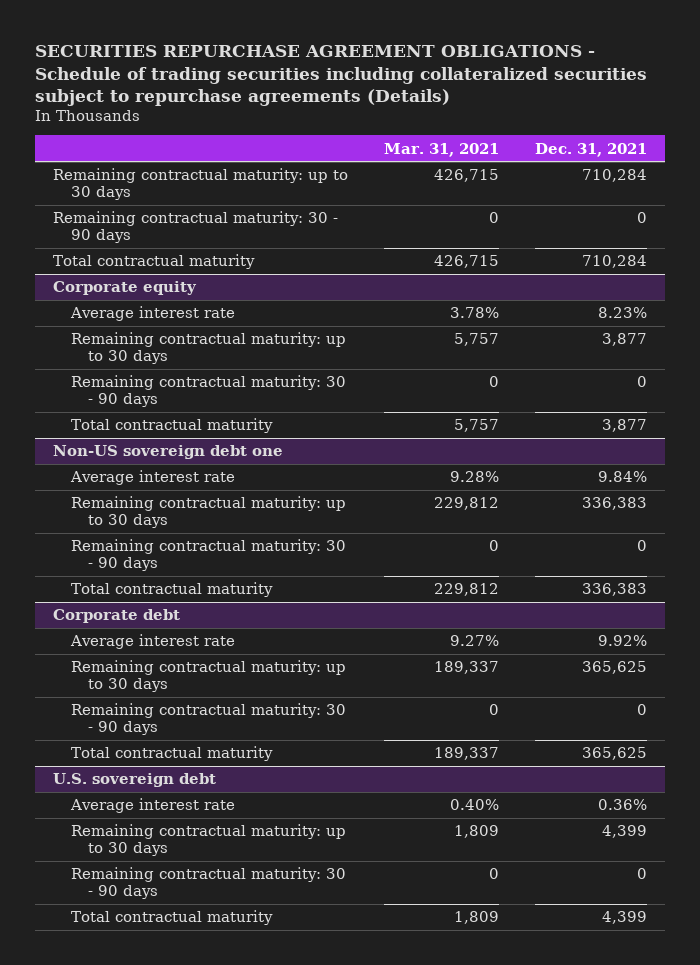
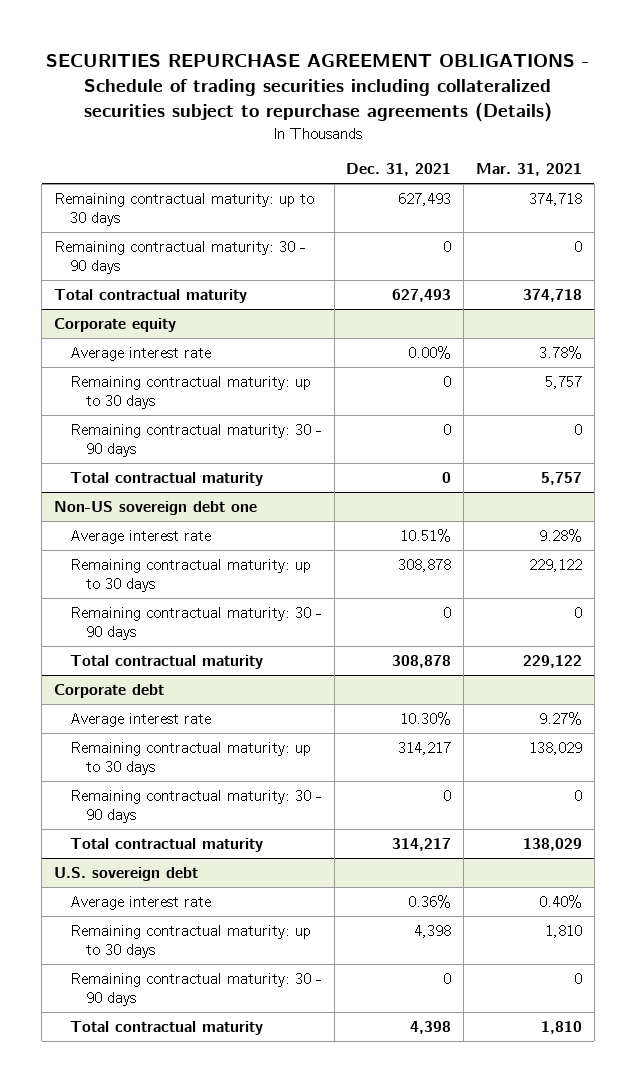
[434,169,500,183] 426,715 -> [529,192,583,206] 374,718
[581,169,647,183] 710,284 -> [398,192,452,206] 627,493
[434,255,500,269] 426,715 -> [523,288,583,302] 374,718
[581,255,647,269] 710,284 -> [392,288,452,302] 627,493
[597,307,647,319] 8.23% -> [408,345,452,359] 0.00%
[601,333,647,347] 3,877 -> [443,375,452,387] 0
[601,419,647,433] 3,877 -> [442,471,452,483] 0
[597,471,647,483] 9.84% -> [400,528,452,542] 10.51%
[434,497,500,511] 229,812 -> [529,558,583,572] 229,122
[581,497,647,511] 336,383 -> [398,558,452,572] 308,878
[434,583,500,597] 229,812 -> [523,654,583,668] 229,122
[581,583,647,597] 336,383 -> [392,654,452,668] 308,878
[597,635,647,647] 9.92% -> [400,711,452,725] 10.30%
[434,661,500,675] 189,337 -> [529,741,583,755] 138,029
[581,661,647,675] 365,625 -> [398,741,452,755] 314,217
[434,747,500,761] 189,337 -> [523,837,583,851] 138,029
[581,747,647,761] 365,625 -> [392,837,452,851] 314,217
[454,825,500,839] 1,809 -> [545,924,583,938] 1,810
[601,825,647,839] 4,399 -> [414,924,452,938] 4,398
[454,911,500,925] 1,809 -> [541,1020,583,1034] 1,810
[601,911,647,925] 4,399 -> [410,1020,452,1034] 4,398

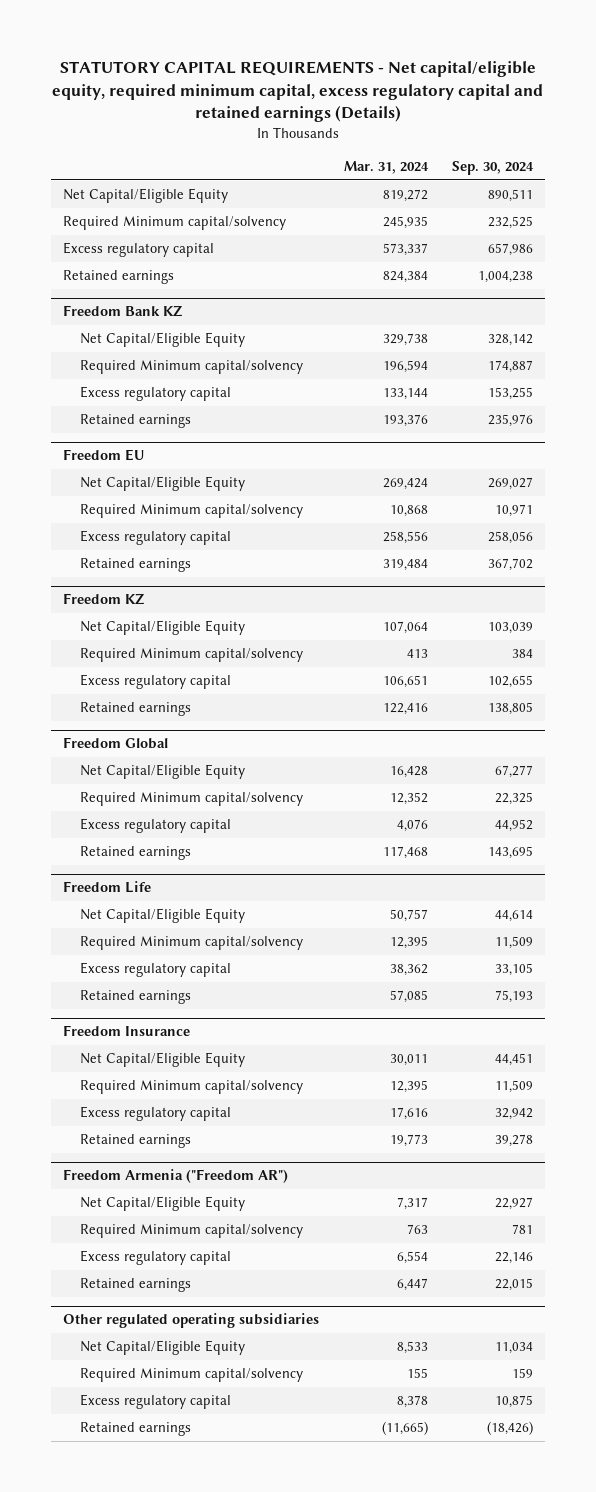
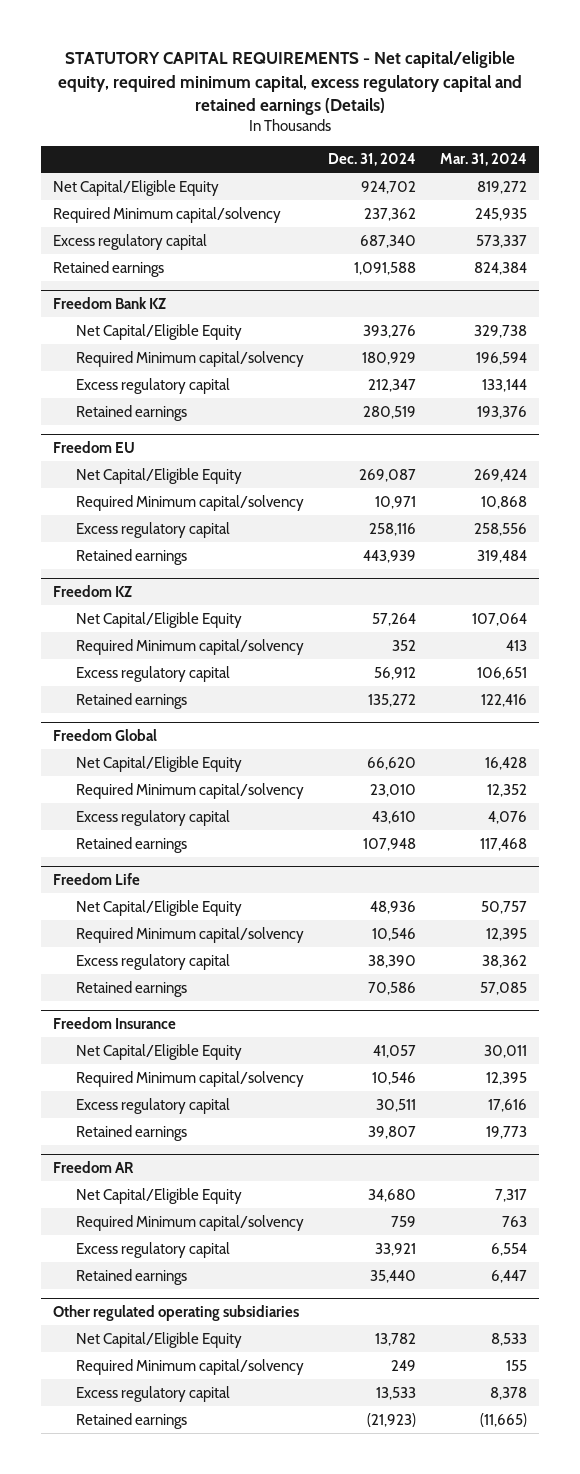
[452,161,535,176] Sep. 30, 2024 -> none
none -> [327,153,416,167] Dec. 31, 2024
[62,1169,288,1184] Freedom Armenia ("Freedom AR") -> [53,1161,135,1174] Freedom AR

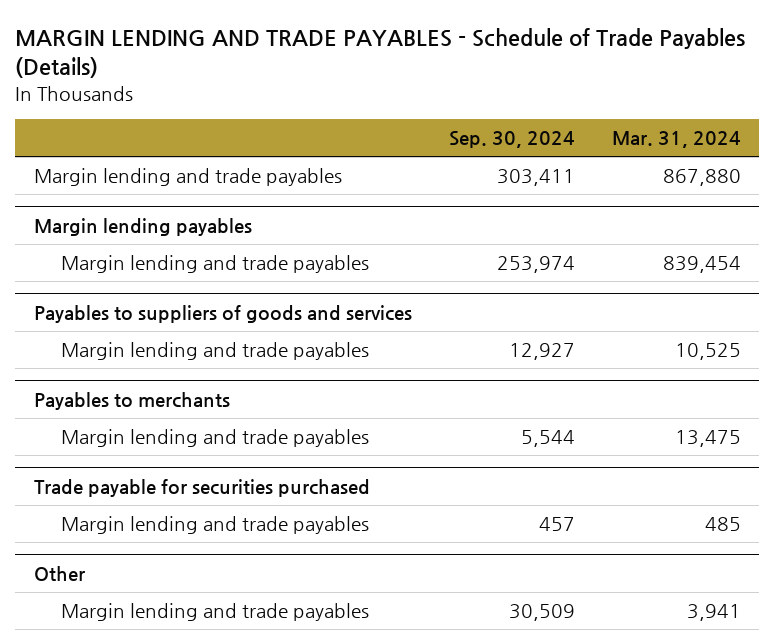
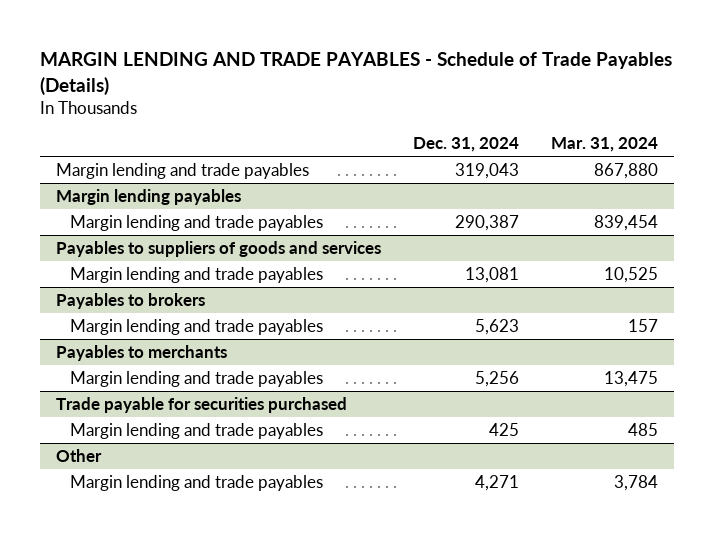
[448,131,575,149] Sep. 30, 2024 -> none
none -> [413,137,520,153] Dec. 31, 2024
none -> [56,292,206,309] Payables to brokers
none -> [69,318,323,335] Margin lending and trade payables
[686,604,741,622] 3,941 -> [614,474,659,491] 3,784

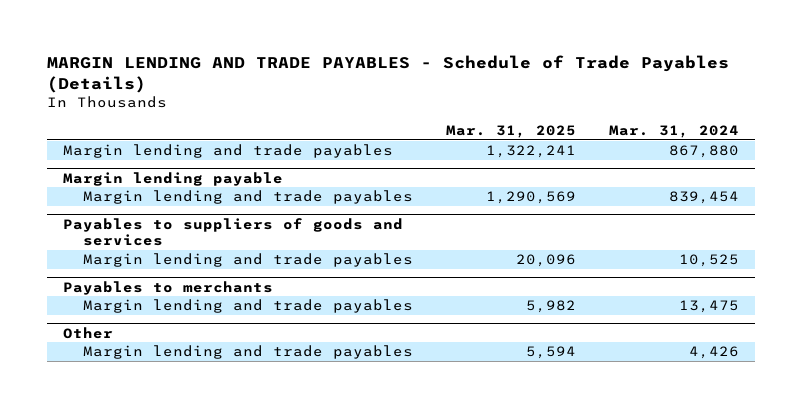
[413,137,520,153] Dec. 31, 2024 -> none
none -> [445,124,576,138] Mar. 31, 2025
[56,188,242,205] Margin lending payables -> [62,171,283,186] Margin lending payable
[56,292,206,309] Payables to brokers -> none
[69,318,323,335] Margin lending and trade payables -> none
[56,396,348,413] Trade payable for securities purchased -> none
[69,422,323,439] Margin lending and trade payables -> none
[614,474,659,491] 3,784 -> [688,346,739,360] 4,426

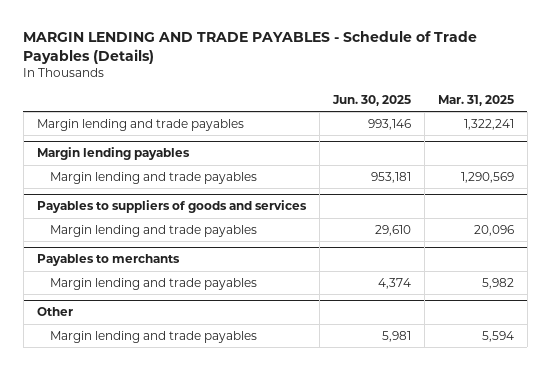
[608,124,739,138] Mar. 31, 2024 -> none
none -> [331,95,411,107] Jun. 30, 2025
[62,171,283,186] Margin lending payable -> [36,147,190,161] Margin lending payables

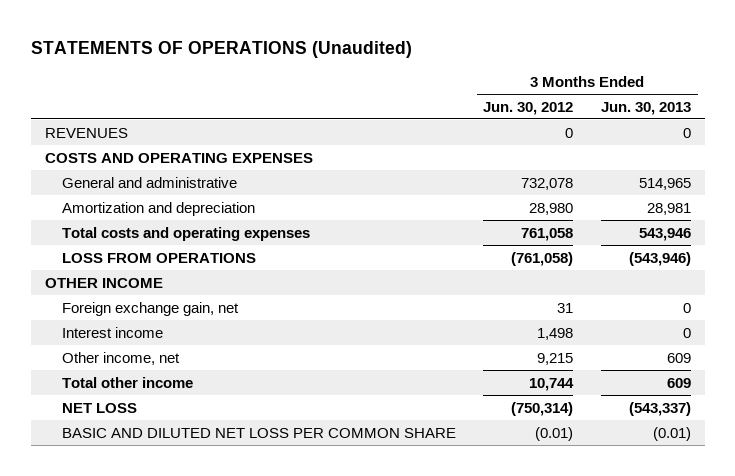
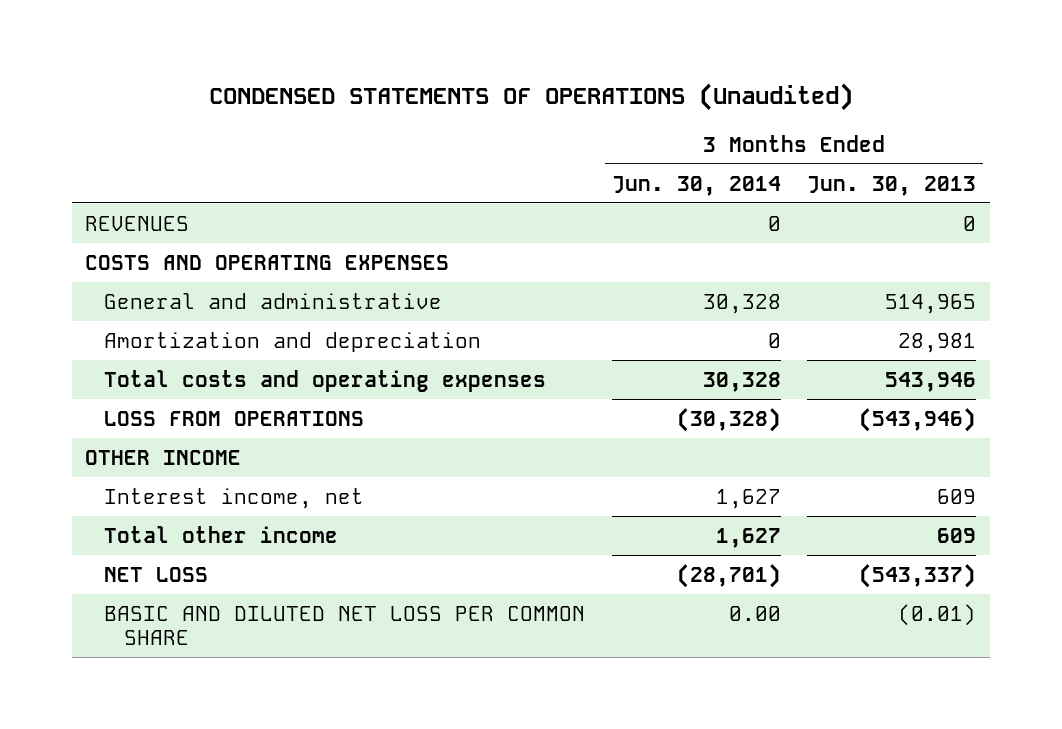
[30,41,412,59] STATEMENTS OF OPERATIONS (Unaudited) -> [208,83,853,112] CONDENSED STATEMENTS OF OPERATIONS (Unaudited)
[483,101,574,115] Jun. 30, 2012 -> none
none -> [611,175,781,196] Jun. 30, 2014
[61,301,239,316] Foreign exchange gain, net -> none
[61,351,180,365] Other income, net -> none
[61,326,163,338] Interest income -> [104,487,365,509] Interest income, net
[682,327,691,338] 0 -> [937,488,977,504] 609

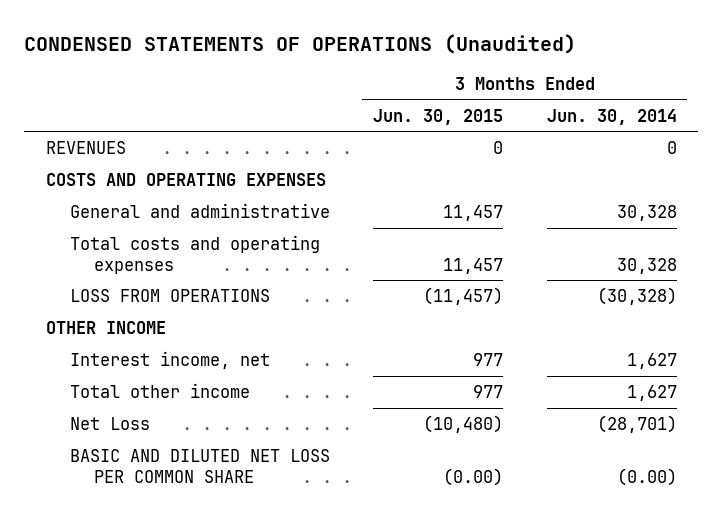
[807,175,977,196] Jun. 30, 2013 -> none
none -> [373,108,504,125] Jun. 30, 2015
[104,331,482,352] Amortization and depreciation -> none
[104,566,209,582] NET LOSS -> [69,417,150,431] Net Loss
[728,605,781,621] 0.00 -> [616,467,677,486] (0.00)

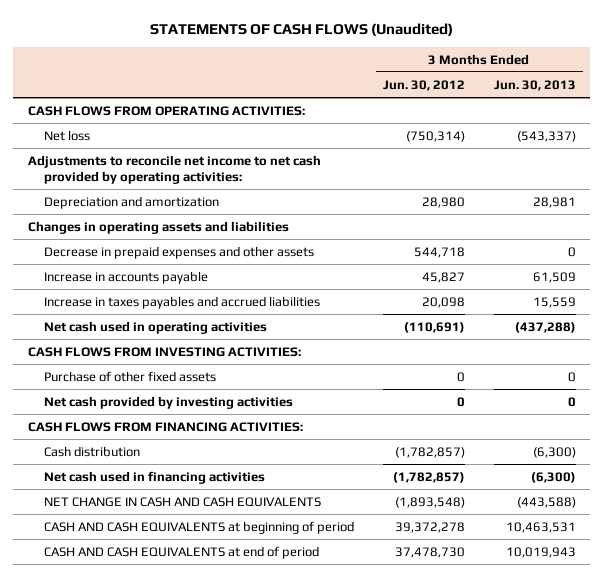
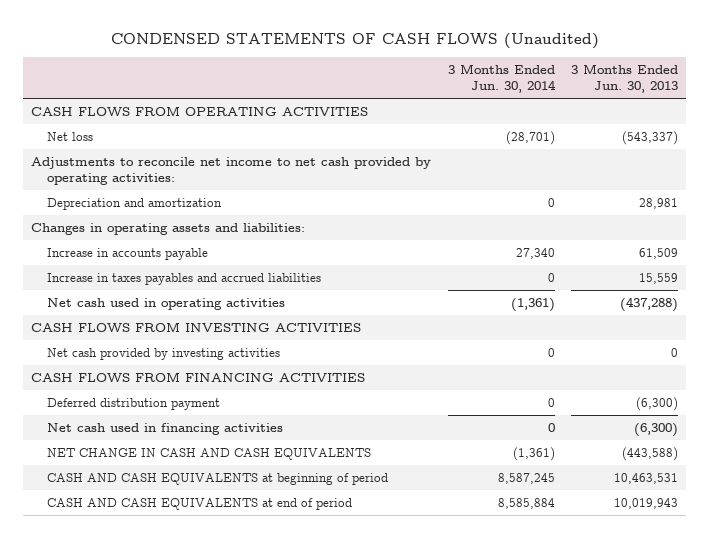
[149,22,453,36] STATEMENTS OF CASH FLOWS (Unaudited) -> [110,32,599,49] CONDENSED STATEMENTS OF CASH FLOWS (Unaudited)
[382,79,465,91] Jun. 30, 2012 -> none
none -> [447,64,556,94] 3 Months Ended Jun. 30, 2014
[27,105,305,116] CASH FLOWS FROM OPERATING ACTIVITIES: -> [31,106,369,117] CASH FLOWS FROM OPERATING ACTIVITIES
[44,245,315,259] Decrease in prepaid expenses and other assets -> none
[27,220,289,234] Changes in operating assets and liabilities -> [31,223,306,236] Changes in operating assets and liabilities:
[44,370,217,382] Purchase of other fixed assets -> none
[27,346,301,357] CASH FLOWS FROM INVESTING ACTIVITIES: -> [31,322,362,333] CASH FLOWS FROM INVESTING ACTIVITIES
[27,421,303,432] CASH FLOWS FROM FINANCING ACTIVITIES: -> [31,372,366,383] CASH FLOWS FROM FINANCING ACTIVITIES
[44,445,141,457] Cash distribution -> [46,398,220,411] Deferred distribution payment

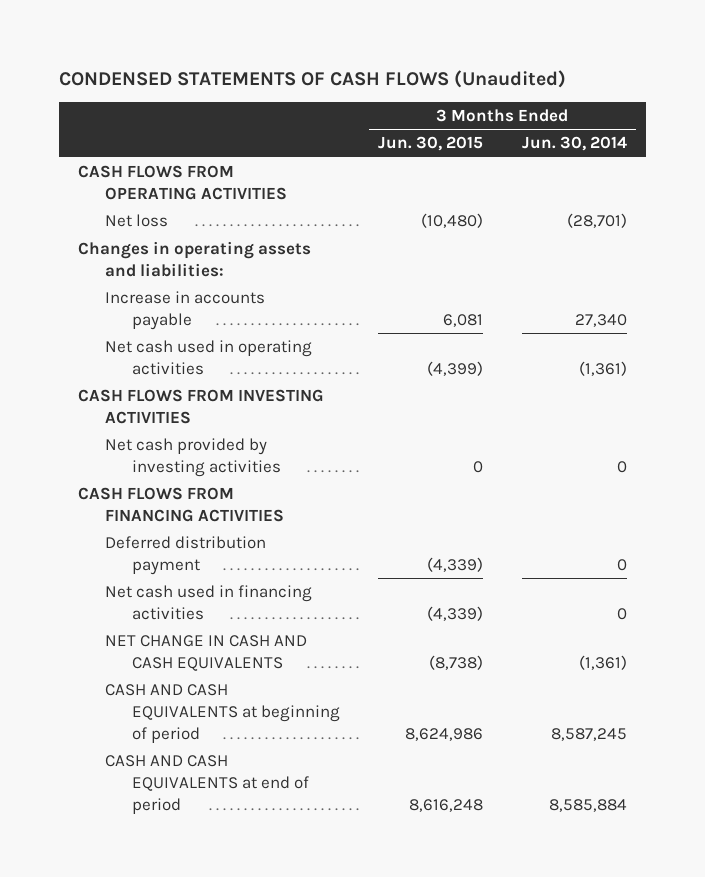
[570,64,678,94] 3 Months Ended Jun. 30, 2013 -> none
none -> [378,136,484,152] Jun. 30, 2015
[31,157,432,185] Adjustments to reconcile net income to net cash provided by operating activities: -> none
[46,198,222,211] Depreciation and amortization -> none
[46,273,321,286] Increase in taxes payables and accrued liabilities -> none

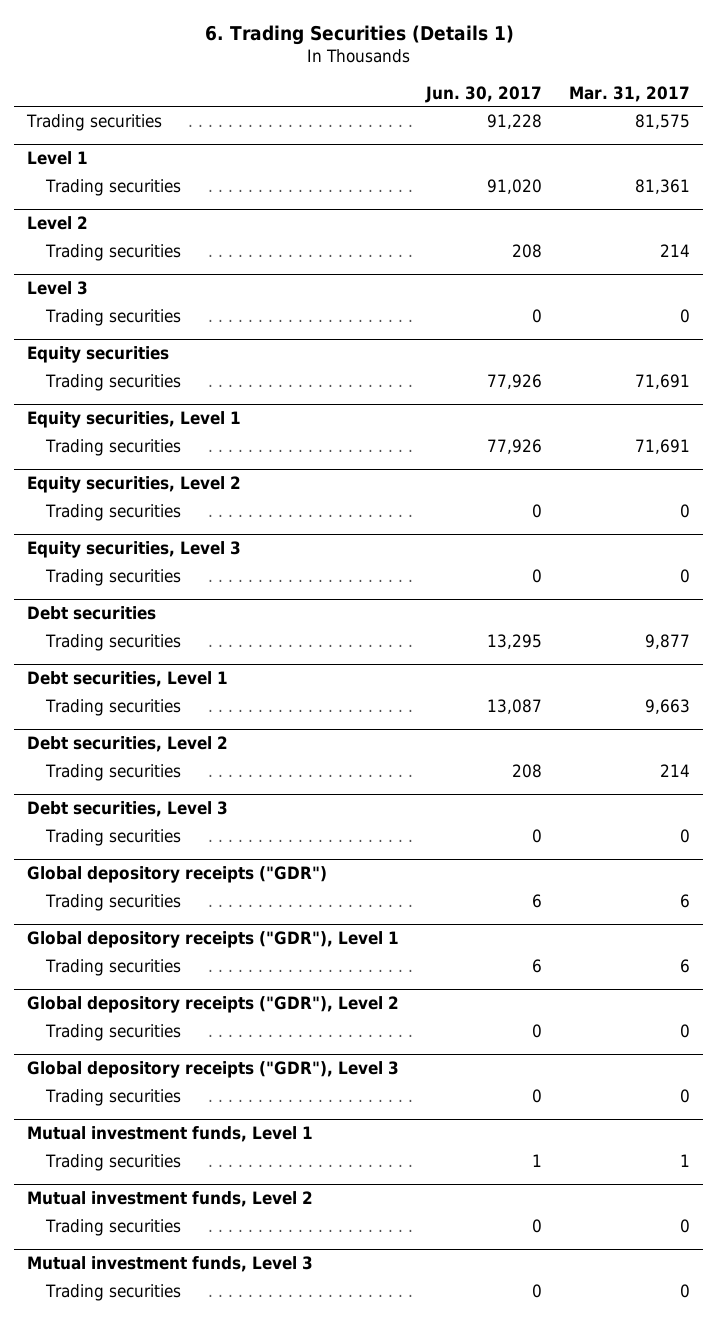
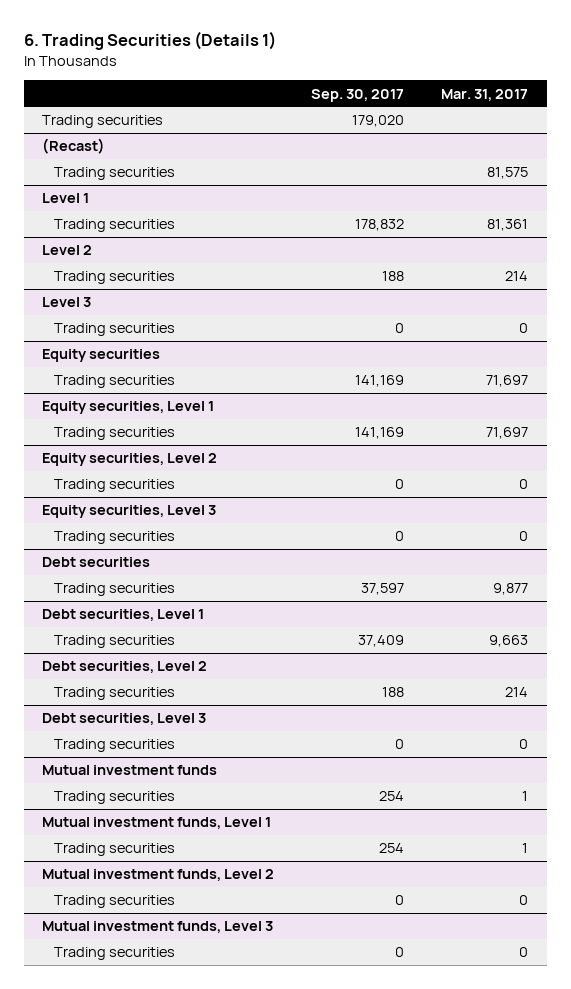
[425,85,543,103] Jun. 30, 2017 -> none
none -> [311,88,405,102] Sep. 30, 2017
none -> [42,115,164,129] Trading securities
none -> [42,138,106,155] (Recast)
[634,373,690,389] 71,691 -> [486,375,529,388] 71,697
[634,438,690,454] 71,691 -> [486,427,529,440] 71,697
[27,866,328,884] Global depository receipts ("GDR") -> none
[27,931,400,949] Global depository receipts ("GDR"), Level 1 -> none
[44,958,181,976] Trading securities -> none
[27,996,400,1014] Global depository receipts ("GDR"), Level 2 -> none
[44,1023,181,1041] Trading securities -> none
[27,1061,400,1079] Global depository receipts ("GDR"), Level 3 -> none
[44,1088,181,1106] Trading securities -> none
none -> [42,765,218,776] Mutual investment funds
[679,893,690,908] 6 -> [522,791,529,802] 1

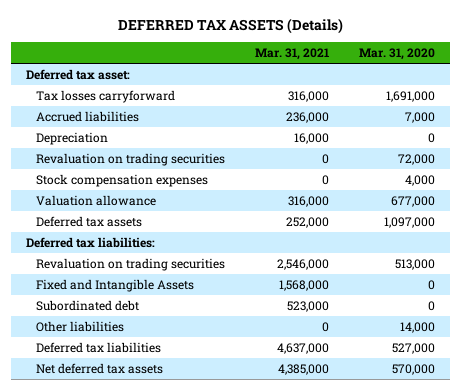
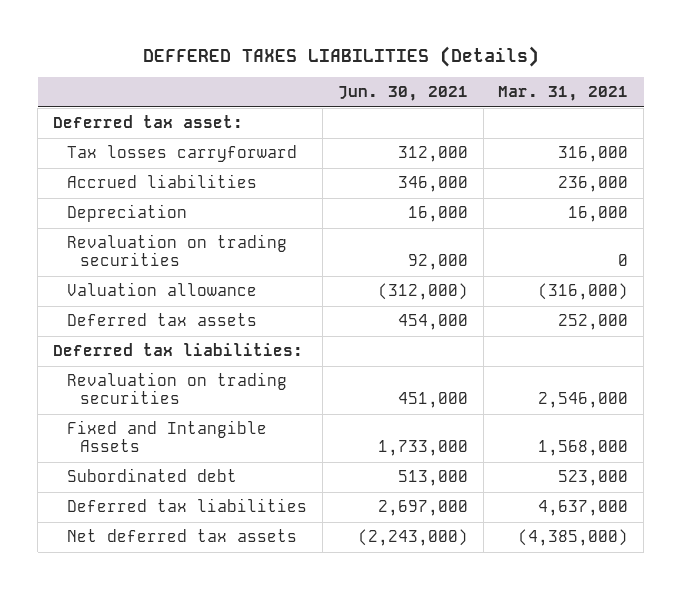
[117,17,343,34] DEFERRED TAX ASSETS (Details) -> [142,45,539,67] DEFFERED TAXES LIABILITIES (Details)
[359,47,436,60] Mar. 31, 2020 -> none
none -> [337,86,468,102] Jun. 30, 2021
[35,173,208,187] Stock compensation expenses -> none
[287,195,329,207] 316,000 -> [538,283,629,301] (316,000)
[35,320,124,332] Other liabilities -> none
[277,363,329,375] 4,385,000 -> [518,529,629,547] (4,385,000)

